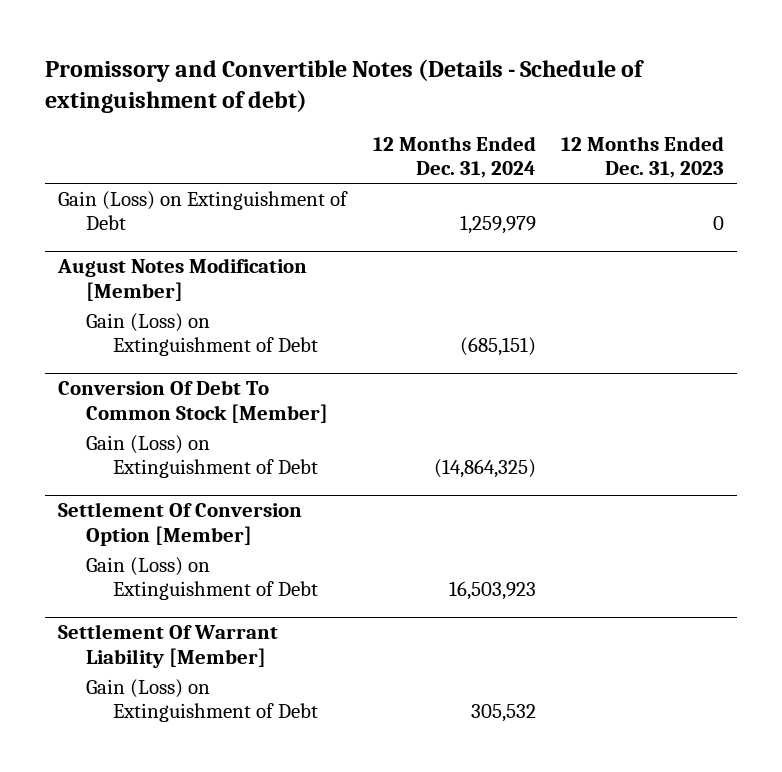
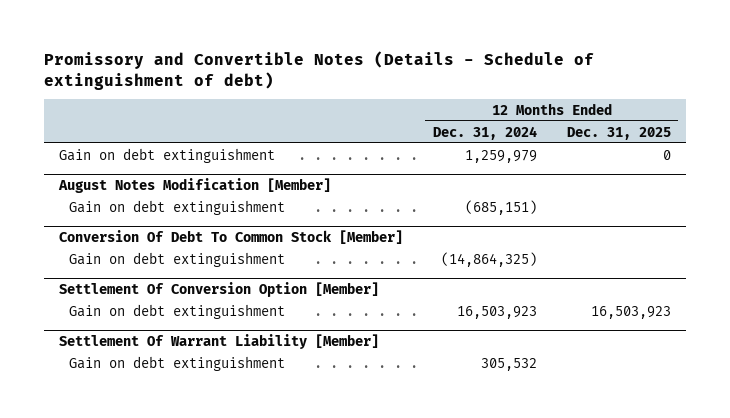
[561,135,725,179] 12 Months Ended Dec. 31, 2023 -> none
none -> [566,126,671,140] Dec. 31, 2025
[58,191,349,231] Gain (Loss) on Extinguishment of Debt -> [59,147,276,163] Gain on debt extinguishment
[85,313,319,357] Gain (Loss) on Extinguishment of Debt -> [68,199,285,215] Gain on debt extinguishment
[85,435,319,479] Gain (Loss) on Extinguishment of Debt -> [68,251,285,267] Gain on debt extinguishment
[85,557,319,601] Gain (Loss) on Extinguishment of Debt -> [68,303,285,319] Gain on debt extinguishment
[85,679,319,723] Gain (Loss) on Extinguishment of Debt -> [68,355,285,371] Gain on debt extinguishment

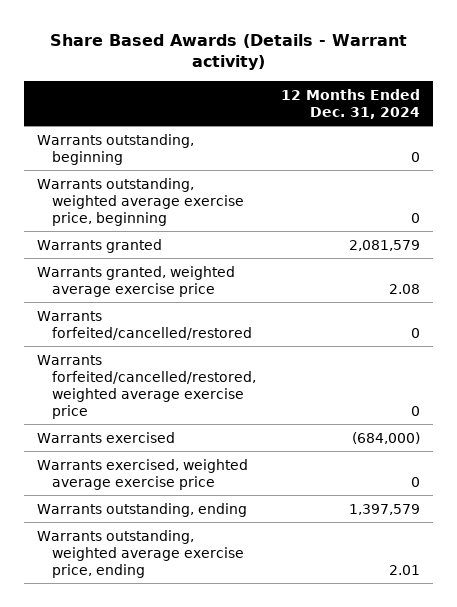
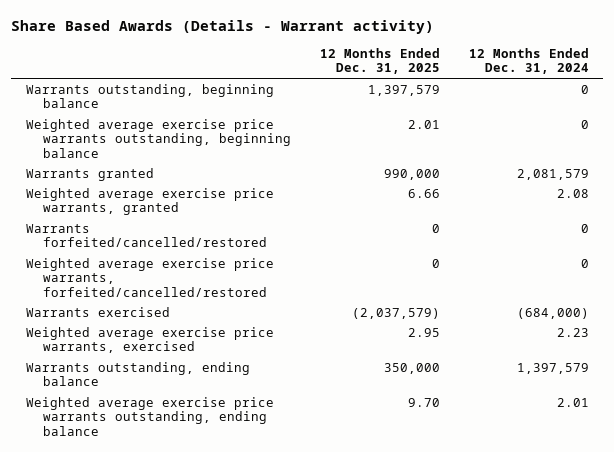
none -> [320,47,441,75] 12 Months Ended Dec. 31, 2025
[36,133,194,165] Warrants outstanding, beginning -> [25,83,274,109] Warrants outstanding, beginning balance
[36,177,245,226] Warrants outstanding, weighted average exercise price, beginning -> [25,118,292,158] Weighted average exercise price warrants outstanding, beginning balance
[36,265,235,297] Warrants granted, weighted average exercise price -> [25,187,274,216] Weighted average exercise price warrants, granted
[36,354,257,419] Warrants forfeited/cancelled/restored, weighted average exercise price -> [25,257,274,297] Weighted average exercise price warrants, forfeited/cancelled/restored
[36,458,248,490] Warrants exercised, weighted average exercise price -> [25,326,274,354] Weighted average exercise price warrants, exercised
[411,476,421,487] 0 -> [556,327,589,337] 2.23
[36,502,247,517] Warrants outstanding, ending -> [25,361,250,387] Warrants outstanding, ending balance
[36,529,245,578] Warrants outstanding, weighted average exercise price, ending -> [25,396,274,436] Weighted average exercise price warrants outstanding, ending balance

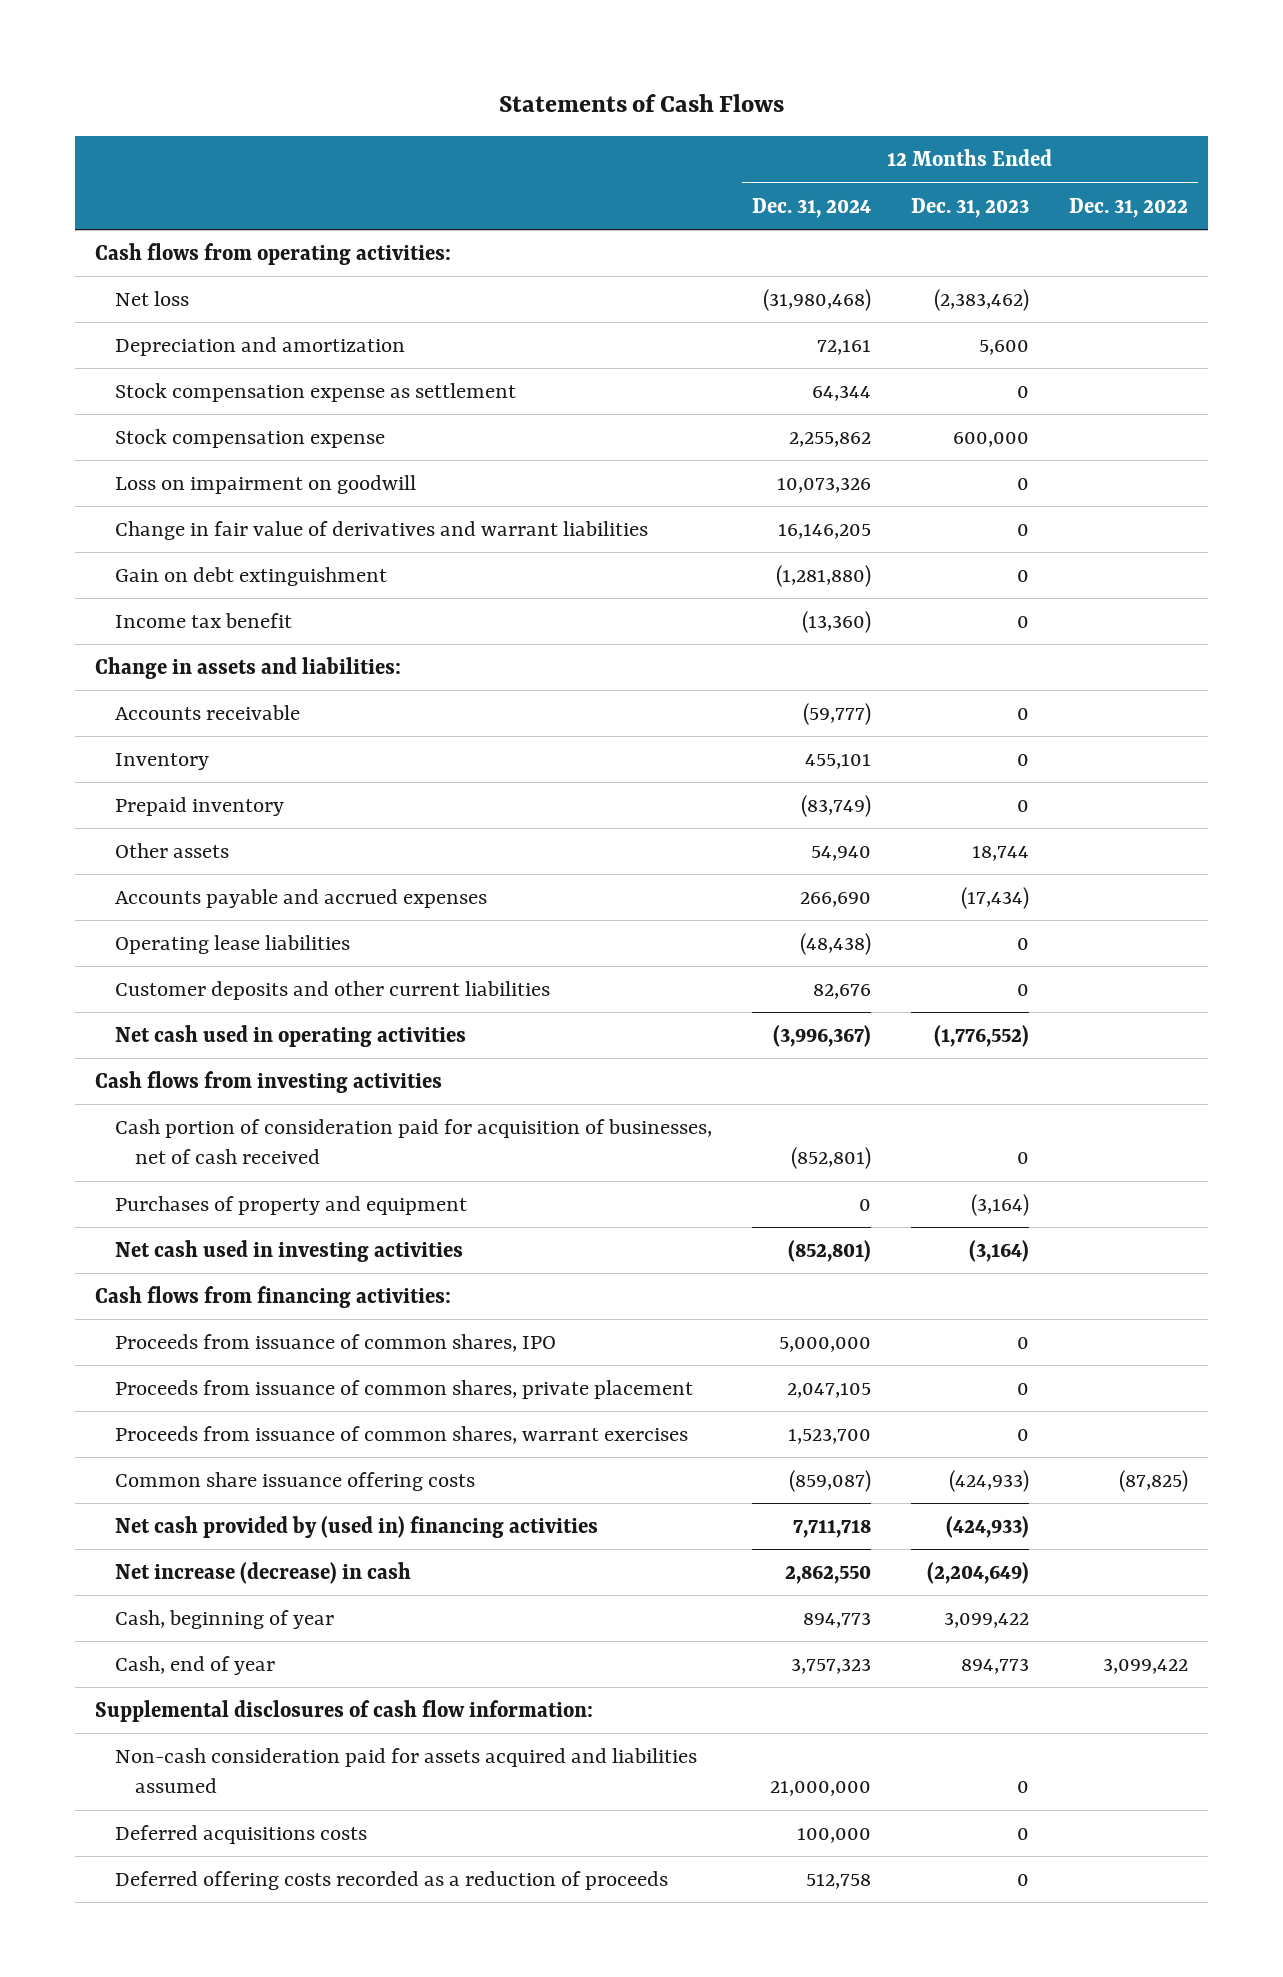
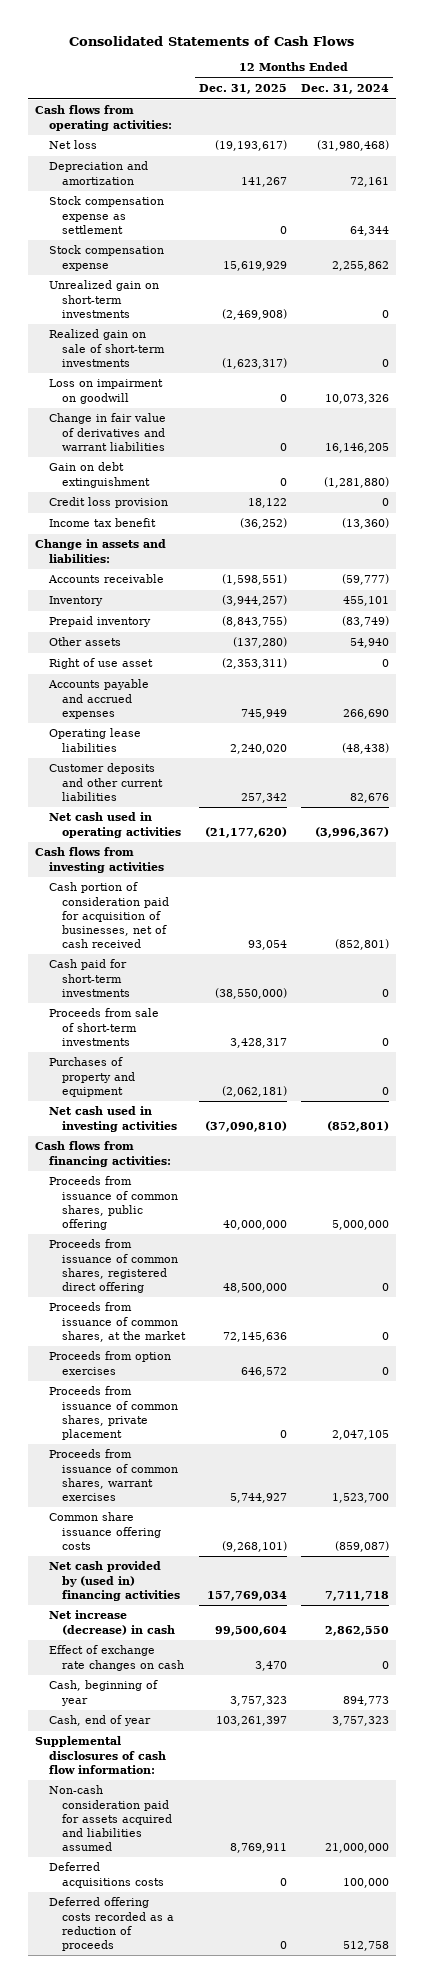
[498,94,784,113] Statements of Cash Flows -> [69,35,355,46] Consolidated Statements of Cash Flows
[911,197,1030,218] Dec. 31, 2023 -> none
[1069,197,1189,218] Dec. 31, 2022 -> none
none -> [198,84,287,95] Dec. 31, 2025
none -> [48,280,159,318] Unrealized gain on short-term investments
none -> [48,329,165,367] Realized gain on sale of short-term investments
none -> [48,497,168,509] Credit loss provision
none -> [48,658,153,670] Right of use asset
none -> [48,959,130,997] Cash paid for short-term investments
none -> [48,1008,159,1046] Proceeds from sale of short-term investments
[115,1334,557,1353] Proceeds from issuance of common shares, IPO -> [48,1176,178,1230] Proceeds from issuance of common shares, public offering
none -> [48,1239,178,1293] Proceeds from issuance of common shares, registered direct offering
none -> [48,1302,186,1342] Proceeds from issuance of common shares, at the market
none -> [48,1351,171,1375] Proceeds from option exercises
none -> [48,1645,184,1671] Effect of exchange rate changes on cash

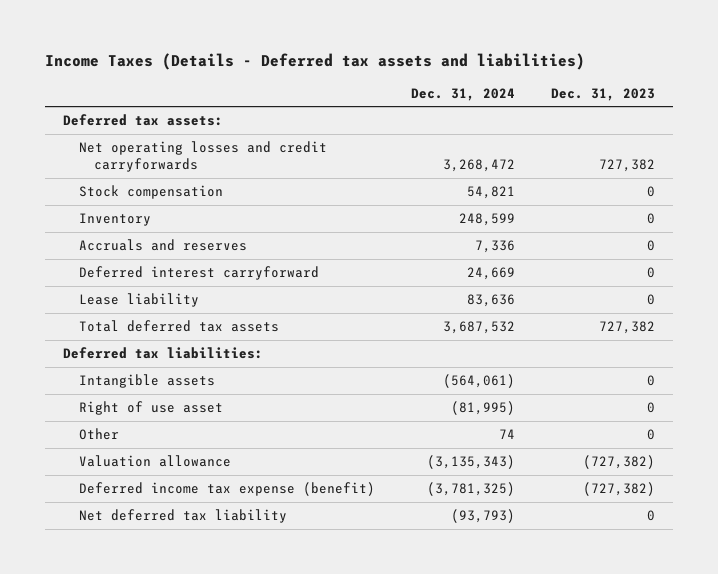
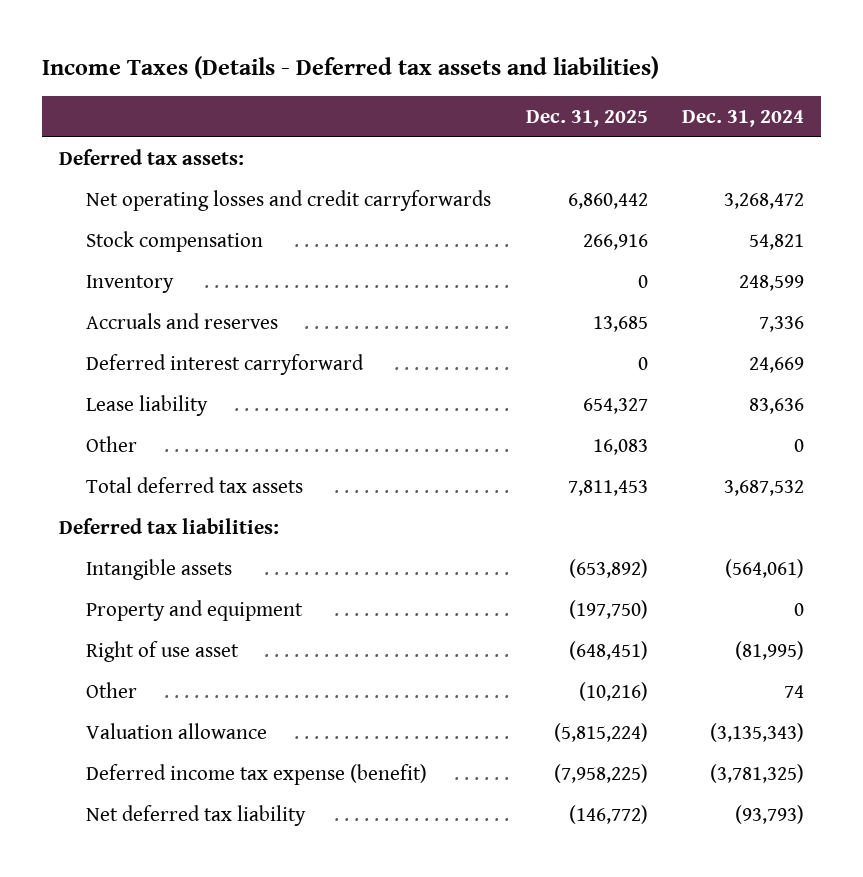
[550,87,655,101] Dec. 31, 2023 -> none
none -> [525,109,648,127] Dec. 31, 2025
none -> [86,436,138,453] Other
none -> [86,600,304,622] Property and equipment

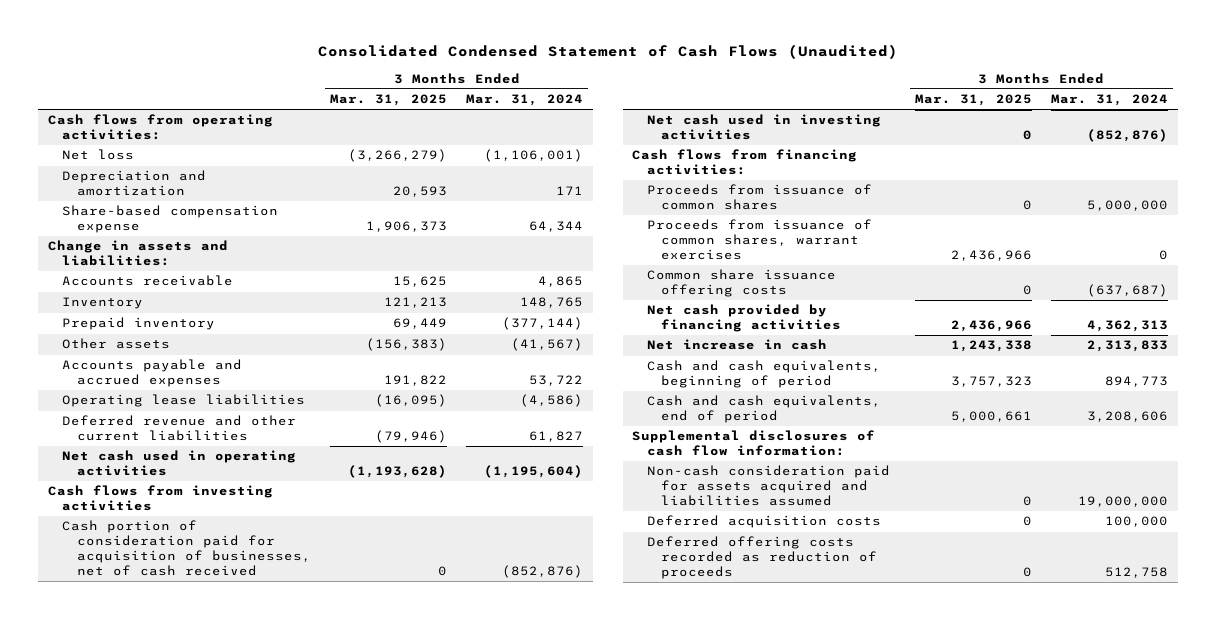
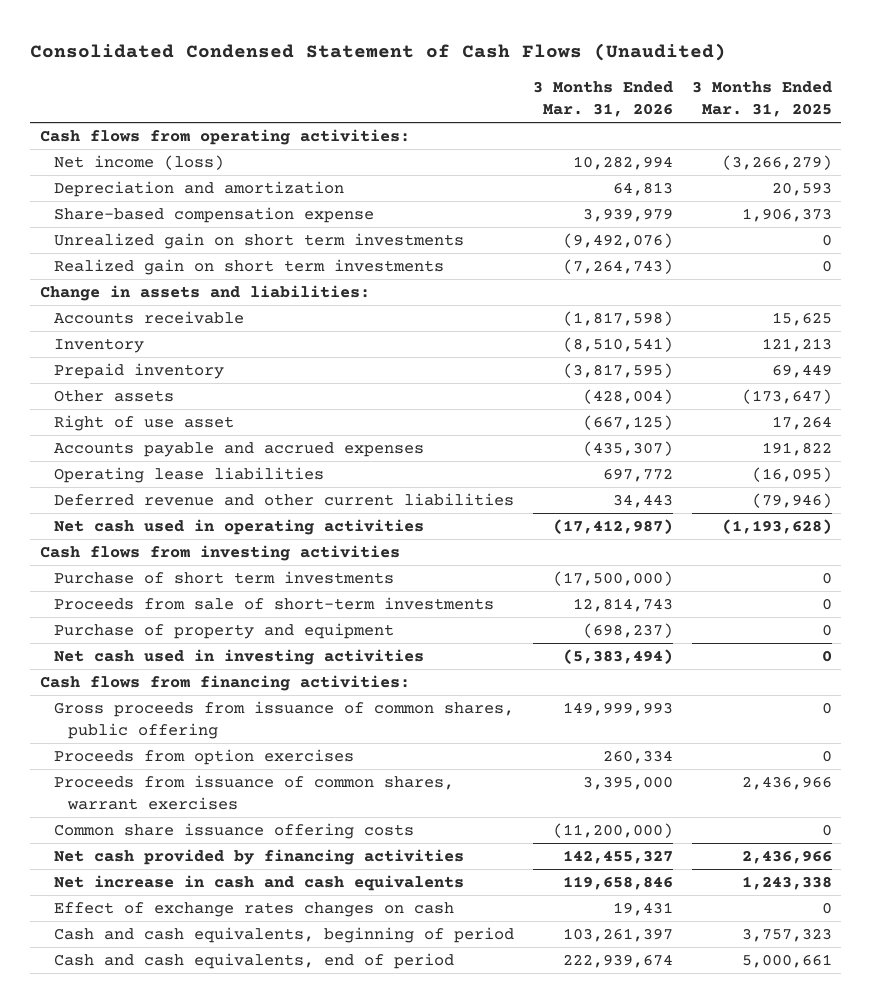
[466,94,584,107] Mar. 31, 2024 -> none
none -> [532,80,673,117] 3 Months Ended Mar. 31, 2026
[62,149,135,161] Net loss -> [53,155,224,171] Net income (loss)
none -> [53,233,464,250] Unrealized gain on short term investments
none -> [53,259,444,276] Realized gain on short term investments
[366,338,448,352] (156,383) -> [741,389,832,405] (173,647)
none -> [53,415,234,432] Right of use asset
[62,520,311,576] Cash portion of consideration paid for acquisition of businesses, net of cash received -> none
none -> [53,571,394,585] Purchase of short term investments
none -> [53,597,494,611] Proceeds from sale of short-term investments
none -> [53,623,394,640] Purchase of property and equipment
[646,184,872,211] Proceeds from issuance of common shares -> [53,701,514,739] Gross proceeds from issuance of common shares, public offering
none -> [53,749,354,766] Proceeds from option exercises
[646,339,827,351] Net increase in cash -> [53,875,464,892] Net increase in cash and cash equivalents
none -> [53,902,454,918] Effect of exchange rates changes on cash
[632,430,876,457] Supplemental disclosures of cash flow information: -> none
[646,465,890,507] Non-cash consideration paid for assets acquired and liabilities assumed -> none
[646,515,881,529] Deferred acquisition costs -> none
[646,536,878,580] Deferred offering costs recorded as reduction of proceeds -> none

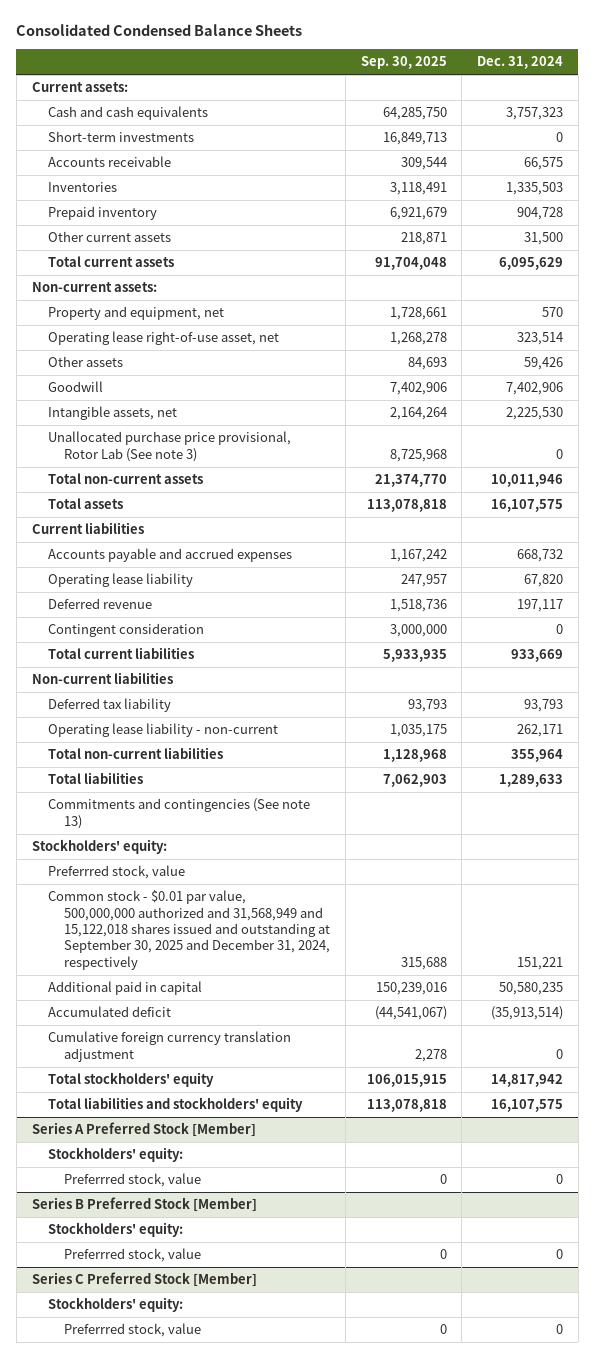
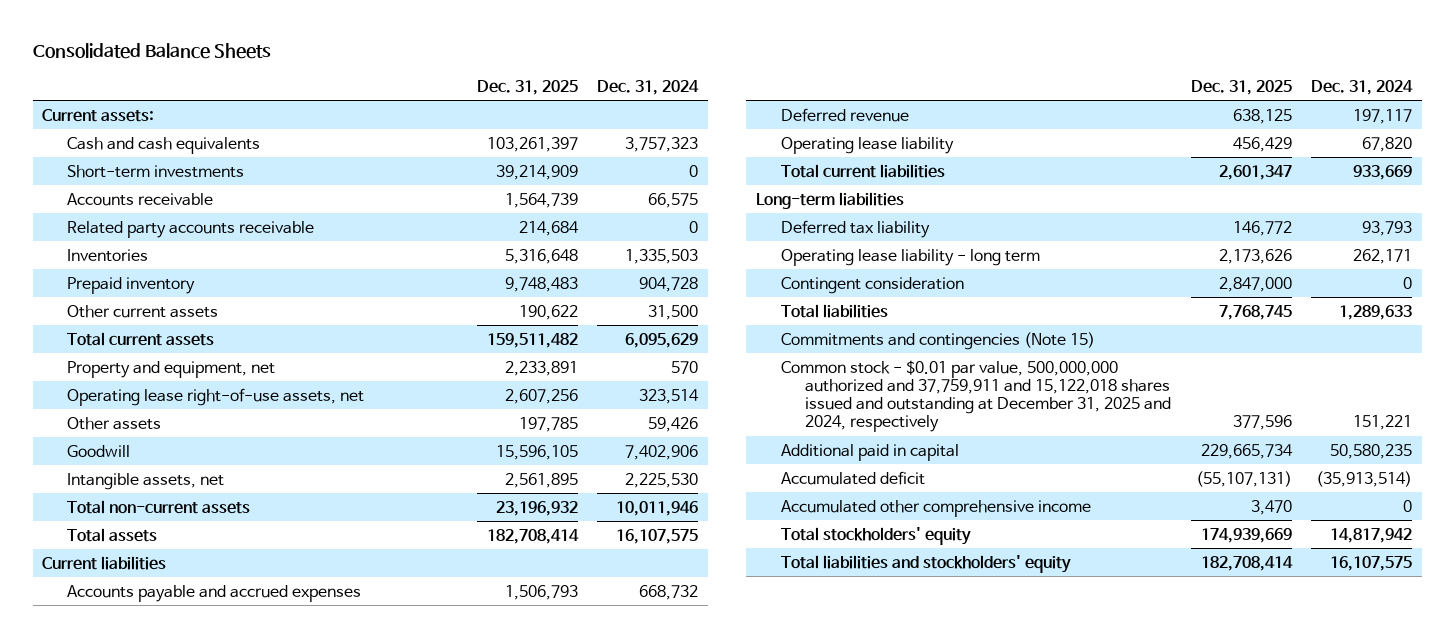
[16,24,303,37] Consolidated Condensed Balance Sheets -> [32,42,271,59] Consolidated Balance Sheets
[360,56,447,70] Sep. 30, 2025 -> none
none -> [476,79,578,95] Dec. 31, 2025
none -> [66,220,314,238] Related party accounts receivable
[31,282,157,293] Non-current assets: -> none
[47,331,279,346] Operating lease right-of-use asset, net -> [66,387,364,406] Operating lease right-of-use assets, net
[47,431,291,462] Unallocated purchase price provisional, Rotor Lab (See note 3) -> none
[47,573,193,588] Operating lease liability -> [780,136,954,154] Operating lease liability
[31,672,173,685] Non-current liabilities -> [756,191,905,209] Long-term liabilities
[47,747,223,760] Total non-current liabilities -> none
[47,723,278,738] Operating lease liability - non-current -> [780,248,1040,266] Operating lease liability - long term
[47,623,204,638] Contingent consideration -> [780,276,964,294] Contingent consideration
[31,839,167,855] Stockholders' equity: -> none
[47,865,185,880] Preferrred stock, value -> none
[47,798,310,829] Commitments and contingencies (See note 13) -> [780,331,1095,350] Commitments and contingencies (Note 15)
[47,890,331,970] Common stock - $0.01 par value, 500,000,000 authorized and 31,568,949 and 15,122,018 shares issued and outstanding at September 30, 2025 and December 31, 2024, respectively -> [780,359,1172,433] Common stock - $0.01 par value, 500,000,000 authorized and 37,759,911 and 15,122,018 shares issued and outstanding at December 31, 2025 and 2024, respectively
[47,1031,291,1062] Cumulative foreign currency translation adjustment -> none
none -> [780,499,1091,517] Accumulated other comprehensive income
[31,1122,256,1138] Series A Preferred Stock [Member] -> none
[47,1147,183,1163] Stockholders' equity: -> none
[64,1173,202,1188] Preferrred stock, value -> none
[31,1197,257,1213] Series B Preferred Stock [Member] -> none
[47,1222,183,1238] Stockholders' equity: -> none
[64,1248,202,1263] Preferrred stock, value -> none
[31,1272,257,1288] Series C Preferred Stock [Member] -> none
[47,1297,183,1313] Stockholders' equity: -> none
[64,1323,202,1338] Preferrred stock, value -> none

